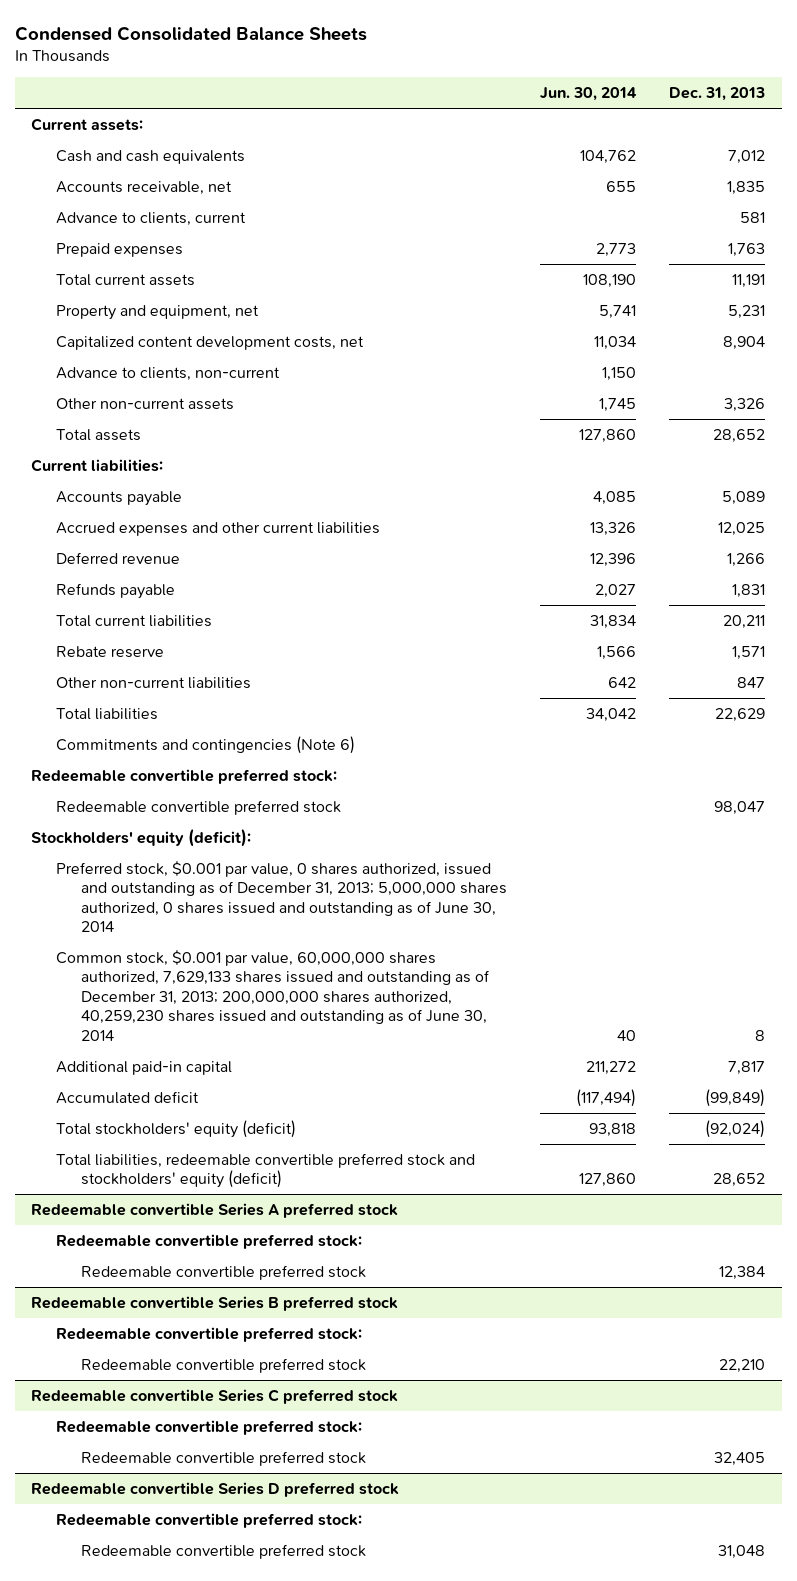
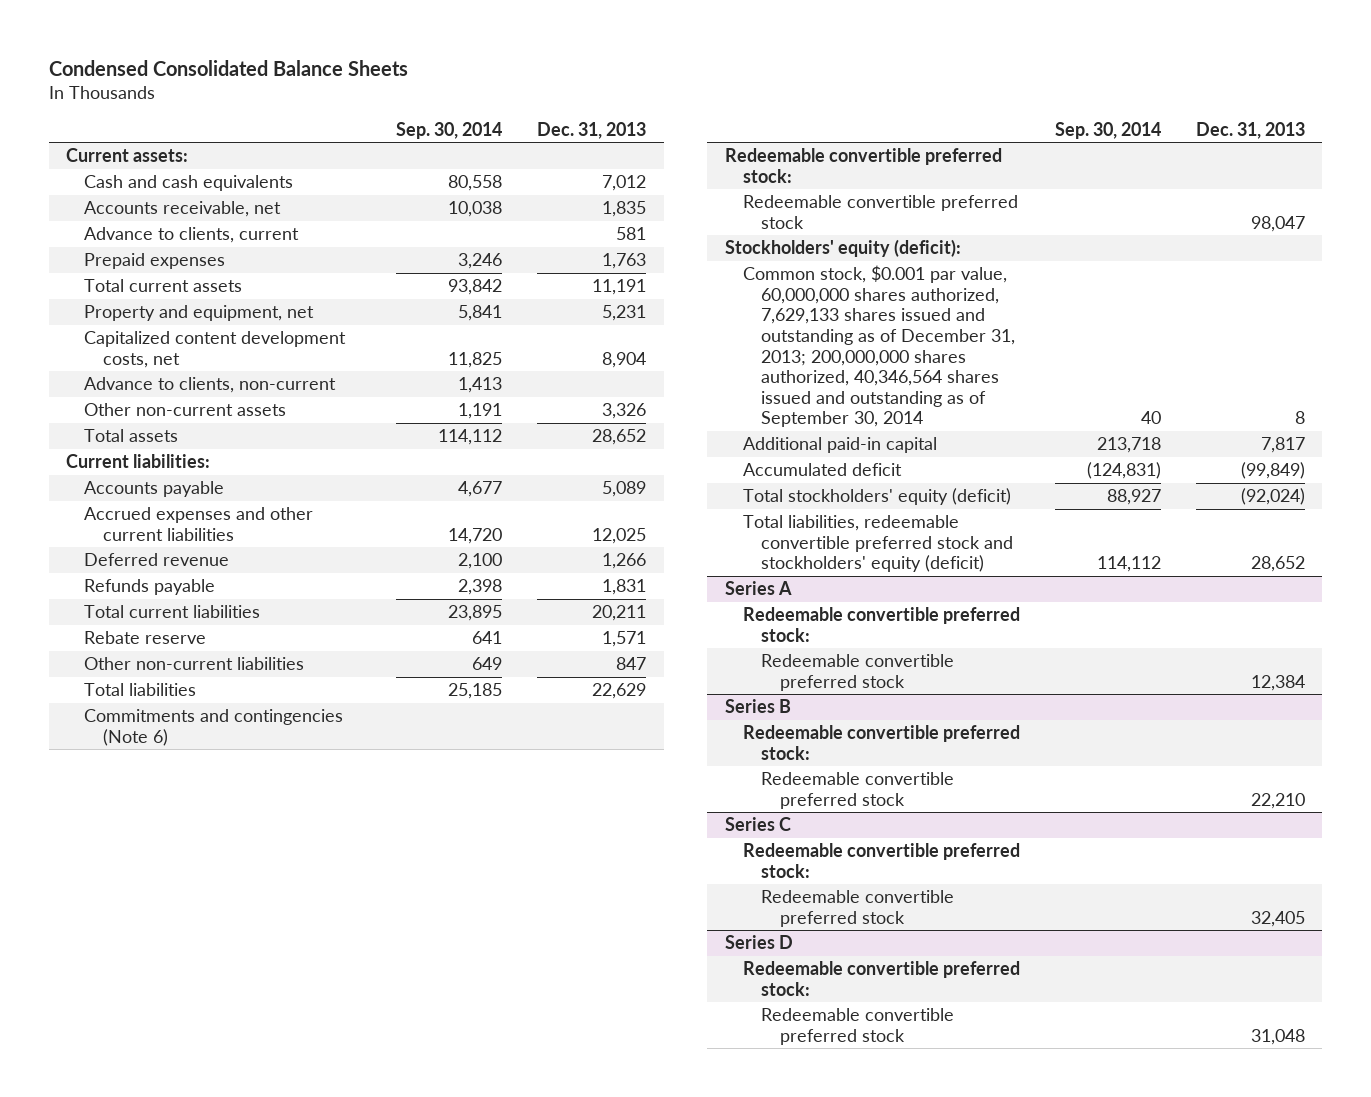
[540,87,638,102] Jun. 30, 2014 -> none
none -> [396,121,503,139] Sep. 30, 2014
[56,860,508,933] Preferred stock, $0.001 par value, 0 shares authorized, issued and outstanding as of December 31, 2013; 5,000,000 shares authorized, 0 shares issued and outstanding as of June 30, 2014 -> none
[56,949,491,1041] Common stock, $0.001 par value, 60,000,000 shares authorized, 7,629,133 shares issued and outstanding as of December 31, 2013; 200,000,000 shares authorized, 40,259,230 shares issued and outstanding as of June 30, 2014 -> [743,265,1016,428] Common stock, $0.001 par value, 60,000,000 shares authorized, 7,629,133 shares issued and outstanding as of December 31, 2013; 200,000,000 shares authorized, 40,346,564 shares issued and outstanding as of September 30, 2014
[31,1202,399,1218] Redeemable convertible Series A preferred stock -> none
none -> [724,581,792,596] Series A
[31,1295,399,1311] Redeemable convertible Series B preferred stock -> none
none -> [724,699,791,714] Series B
[31,1388,399,1404] Redeemable convertible Series C preferred stock -> none
none -> [724,817,791,832] Series C
[31,1481,400,1497] Redeemable convertible Series D preferred stock -> none
none -> [724,935,793,950] Series D

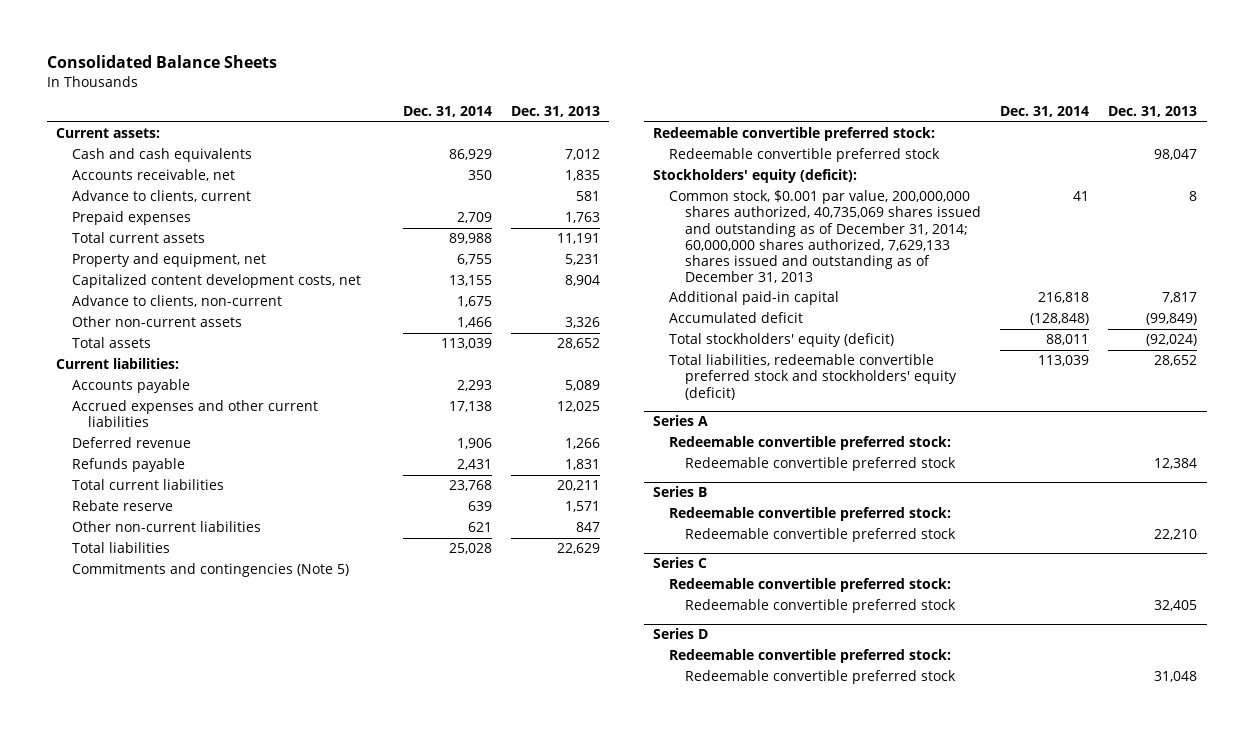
[48,59,408,76] Condensed Consolidated Balance Sheets -> [46,55,277,69] Consolidated Balance Sheets
[396,121,503,139] Sep. 30, 2014 -> none
none -> [402,106,492,118] Dec. 31, 2014
[84,709,344,746] Commitments and contingencies (Note 6) -> [71,563,349,578] Commitments and contingencies (Note 5)
[743,265,1016,428] Common stock, $0.001 par value, 60,000,000 shares authorized, 7,629,133 shares issued and outstanding as of December 31, 2013; 200,000,000 shares authorized, 40,346,564 shares issued and outstanding as of September 30, 2014 -> [669,190,982,283] Common stock, $0.001 par value, 200,000,000 shares authorized, 40,735,069 shares issued and outstanding as of December 31, 2014; 60,000,000 shares authorized, 7,629,133 shares issued and outstanding as of December 31, 2013

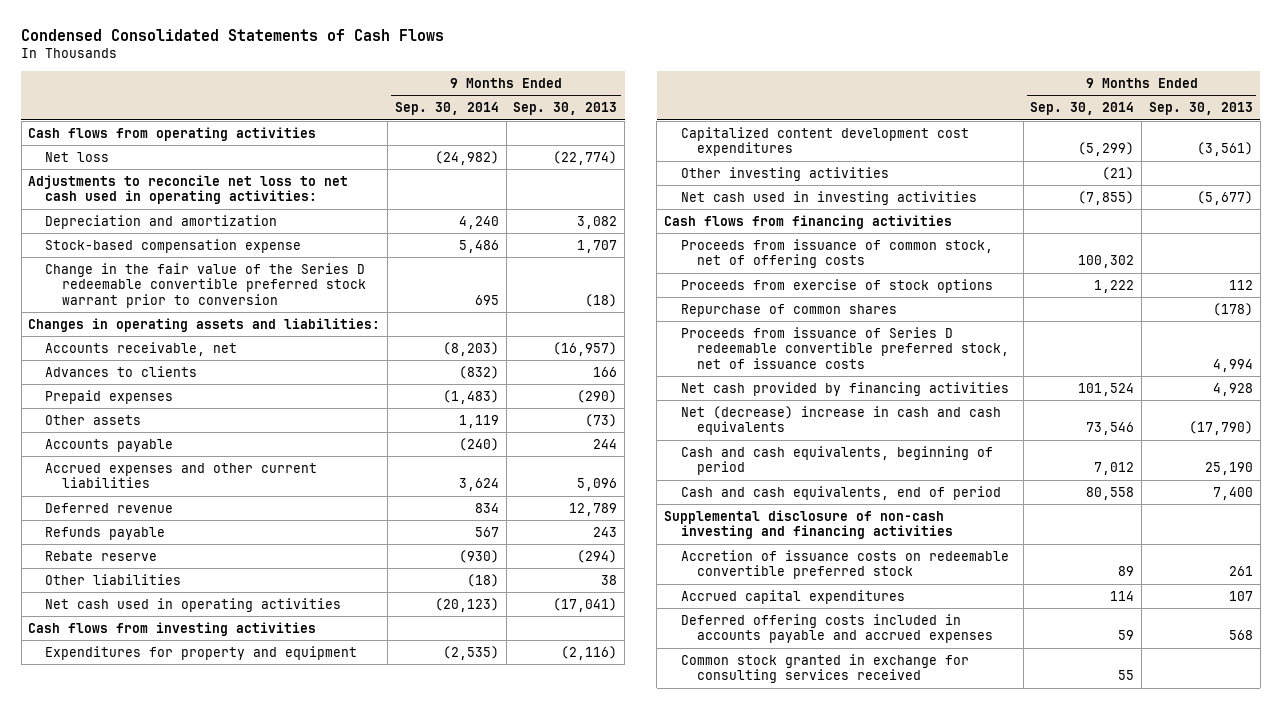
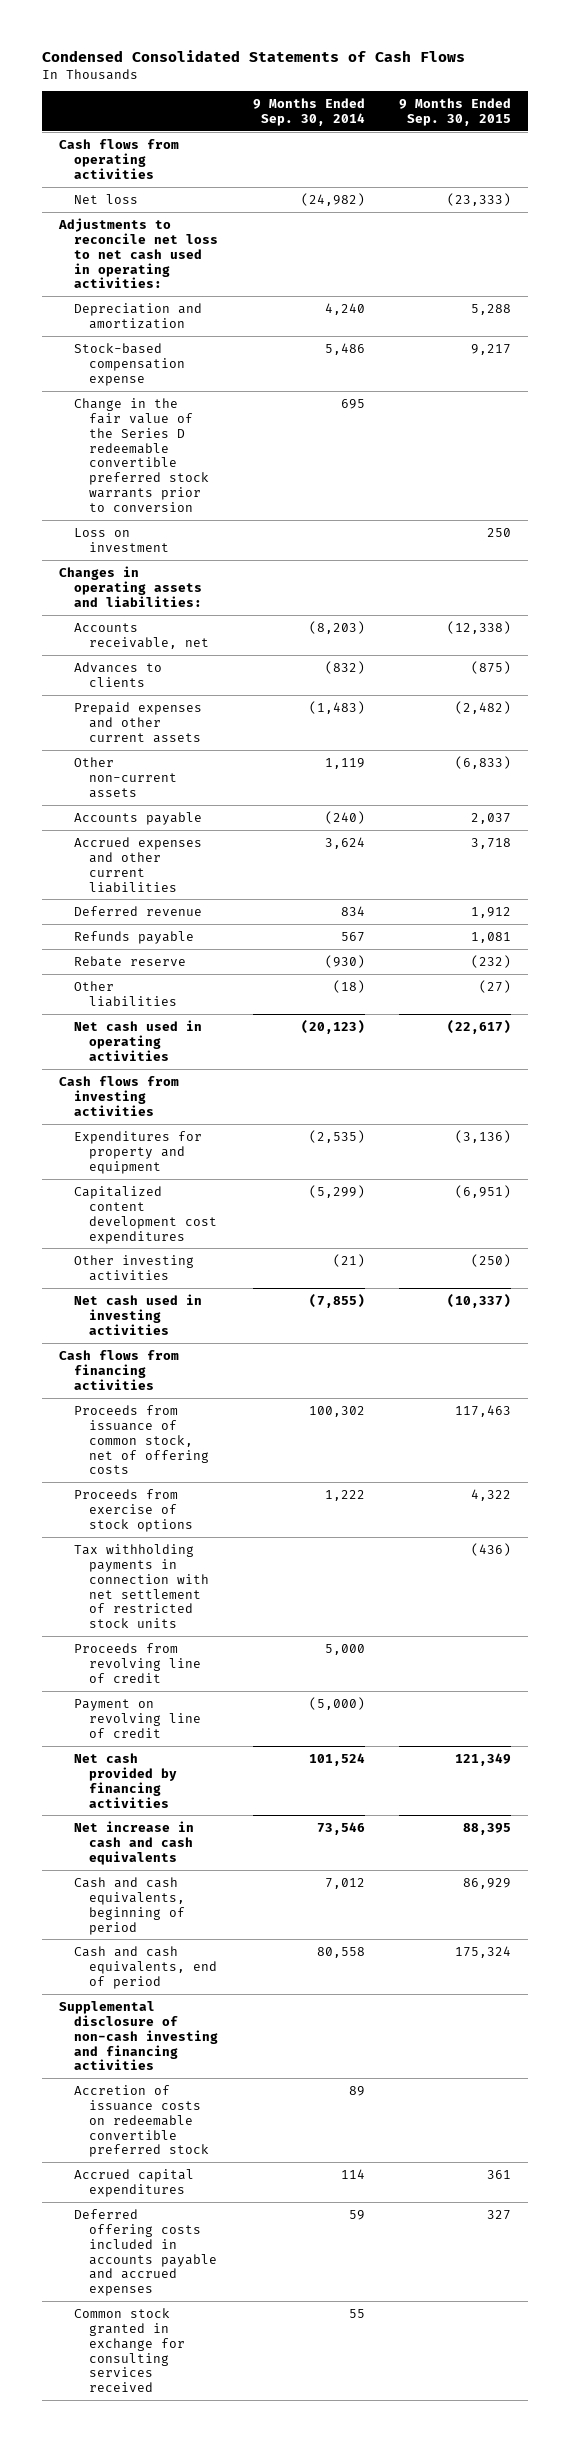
[513,102,618,116] Sep. 30, 2013 -> none
none -> [399,98,512,126] 9 Months Ended Sep. 30, 2015
[45,262,366,308] Change in the fair value of the Series D redeemable convertible preferred stock warrant prior to conversion -> [74,397,209,513] Change in the fair value of the Series D redeemable convertible preferred stock warrants prior to conversion
none -> [74,527,169,552] Loss on investment
[45,389,174,404] Prepaid expenses -> [74,701,203,743] Prepaid expenses and other current assets
[45,414,142,425] Other assets -> [74,756,177,798] Other non-current assets
[680,303,897,317] Repurchase of common shares -> none
[680,326,1010,369] Proceeds from issuance of Series D redeemable convertible preferred stock, net of issuance costs -> none
none -> [74,1543,209,1629] Tax withholding payments in connection with net settlement of restricted stock units
none -> [74,1642,201,1683] Proceeds from revolving line of credit
none -> [74,1698,201,1738] Payment on revolving line of credit
[680,405,1001,436] Net (decrease) increase in cash and cash equivalents -> [74,1820,195,1865] Net increase in cash and cash equivalents

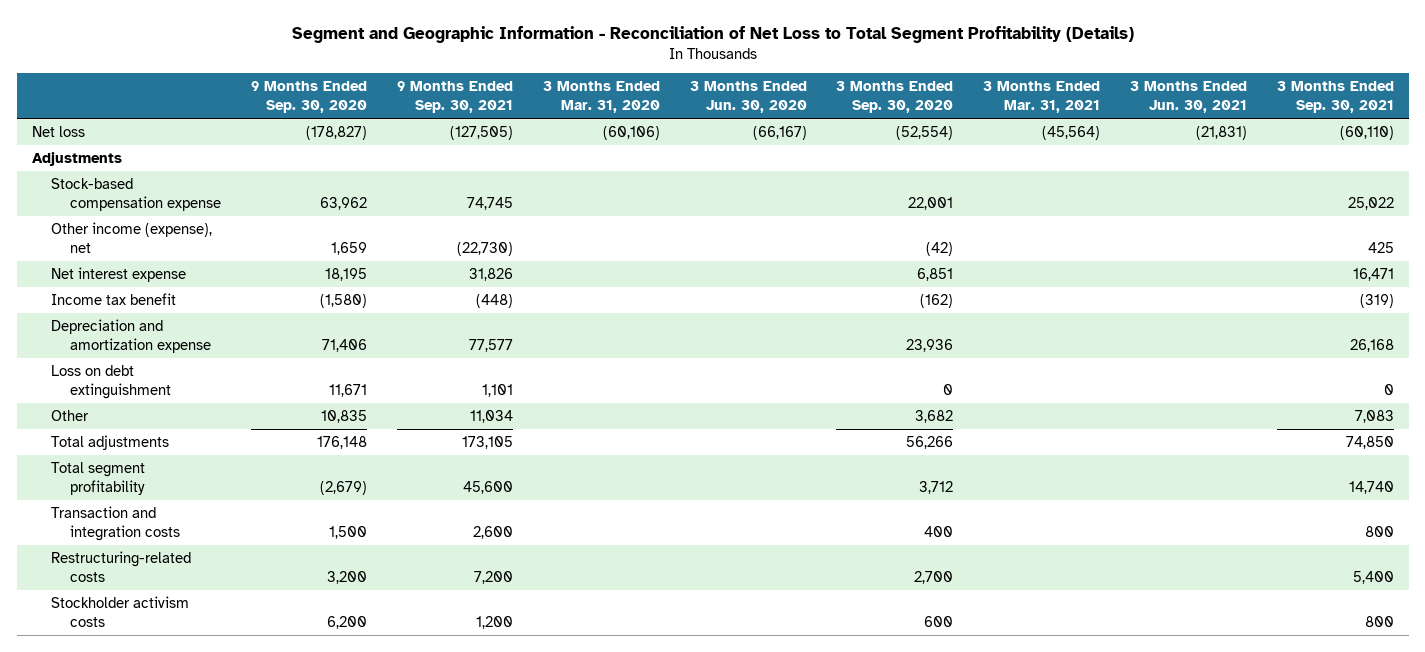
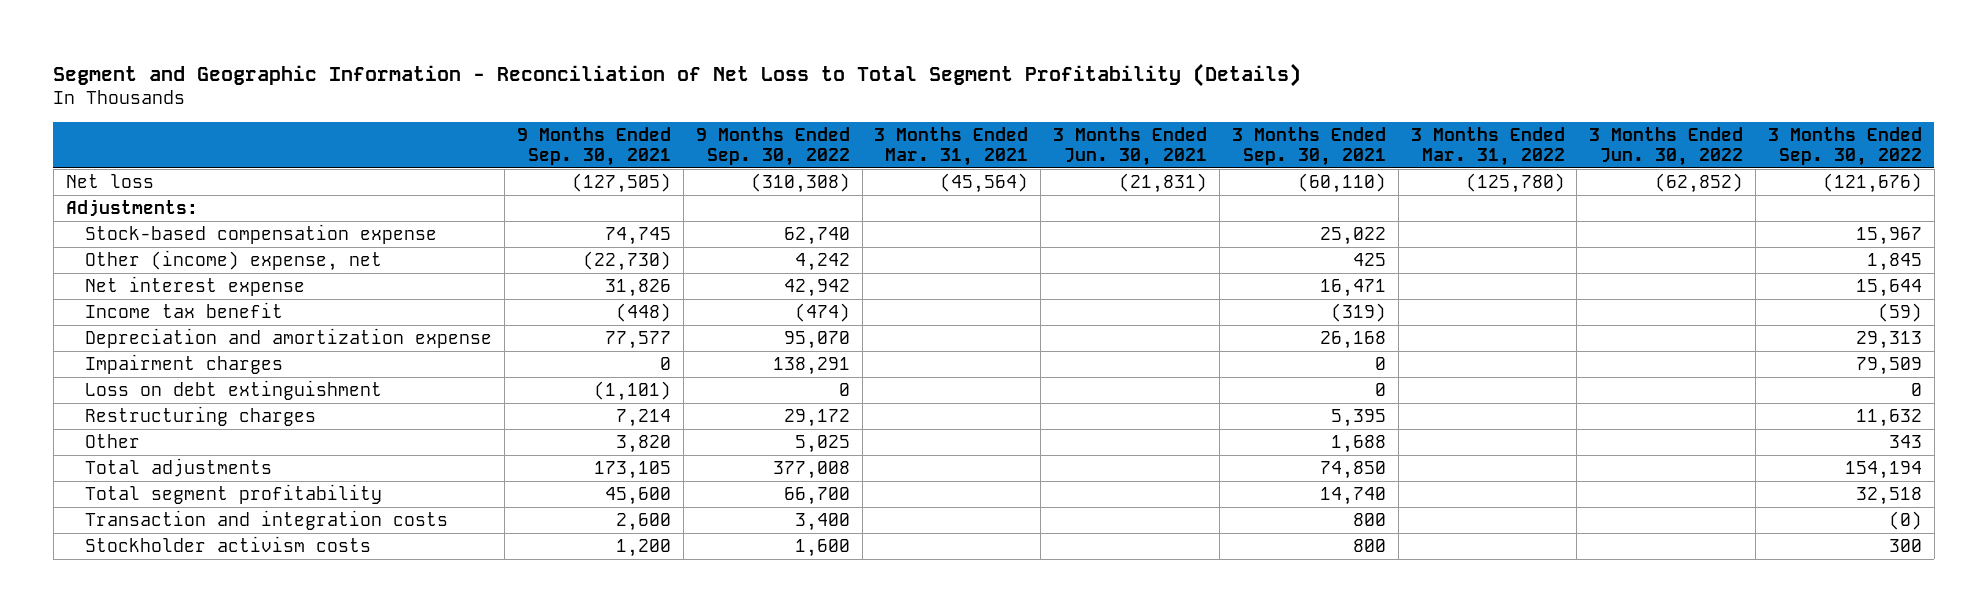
[250,81,367,114] 9 Months Ended Sep. 30, 2020 -> none
[542,81,660,114] 3 Months Ended Mar. 31, 2020 -> none
[689,81,807,114] 3 Months Ended Jun. 30, 2020 -> none
[836,81,954,114] 3 Months Ended Sep. 30, 2020 -> none
none -> [695,126,850,167] 9 Months Ended Sep. 30, 2022
none -> [1410,126,1565,167] 3 Months Ended Mar. 31, 2022
none -> [1589,126,1744,167] 3 Months Ended Jun. 30, 2022
none -> [1767,126,1922,167] 3 Months Ended Sep. 30, 2022
[31,152,122,167] Adjustments -> [65,198,198,217] Adjustments:
[50,222,212,253] Other income (expense), net -> [85,249,383,271] Other (income) expense, net
none -> [85,353,284,374] Impairment charges
[481,383,513,397] 1,101 -> [593,380,671,401] (1,101)
none -> [85,405,317,426] Restructuring charges
[469,410,513,424] 11,034 -> [615,434,671,453] 3,820
[1354,410,1394,424] 7,083 -> [1330,434,1386,453] 1,688
[50,551,191,582] Restructuring-related costs -> none

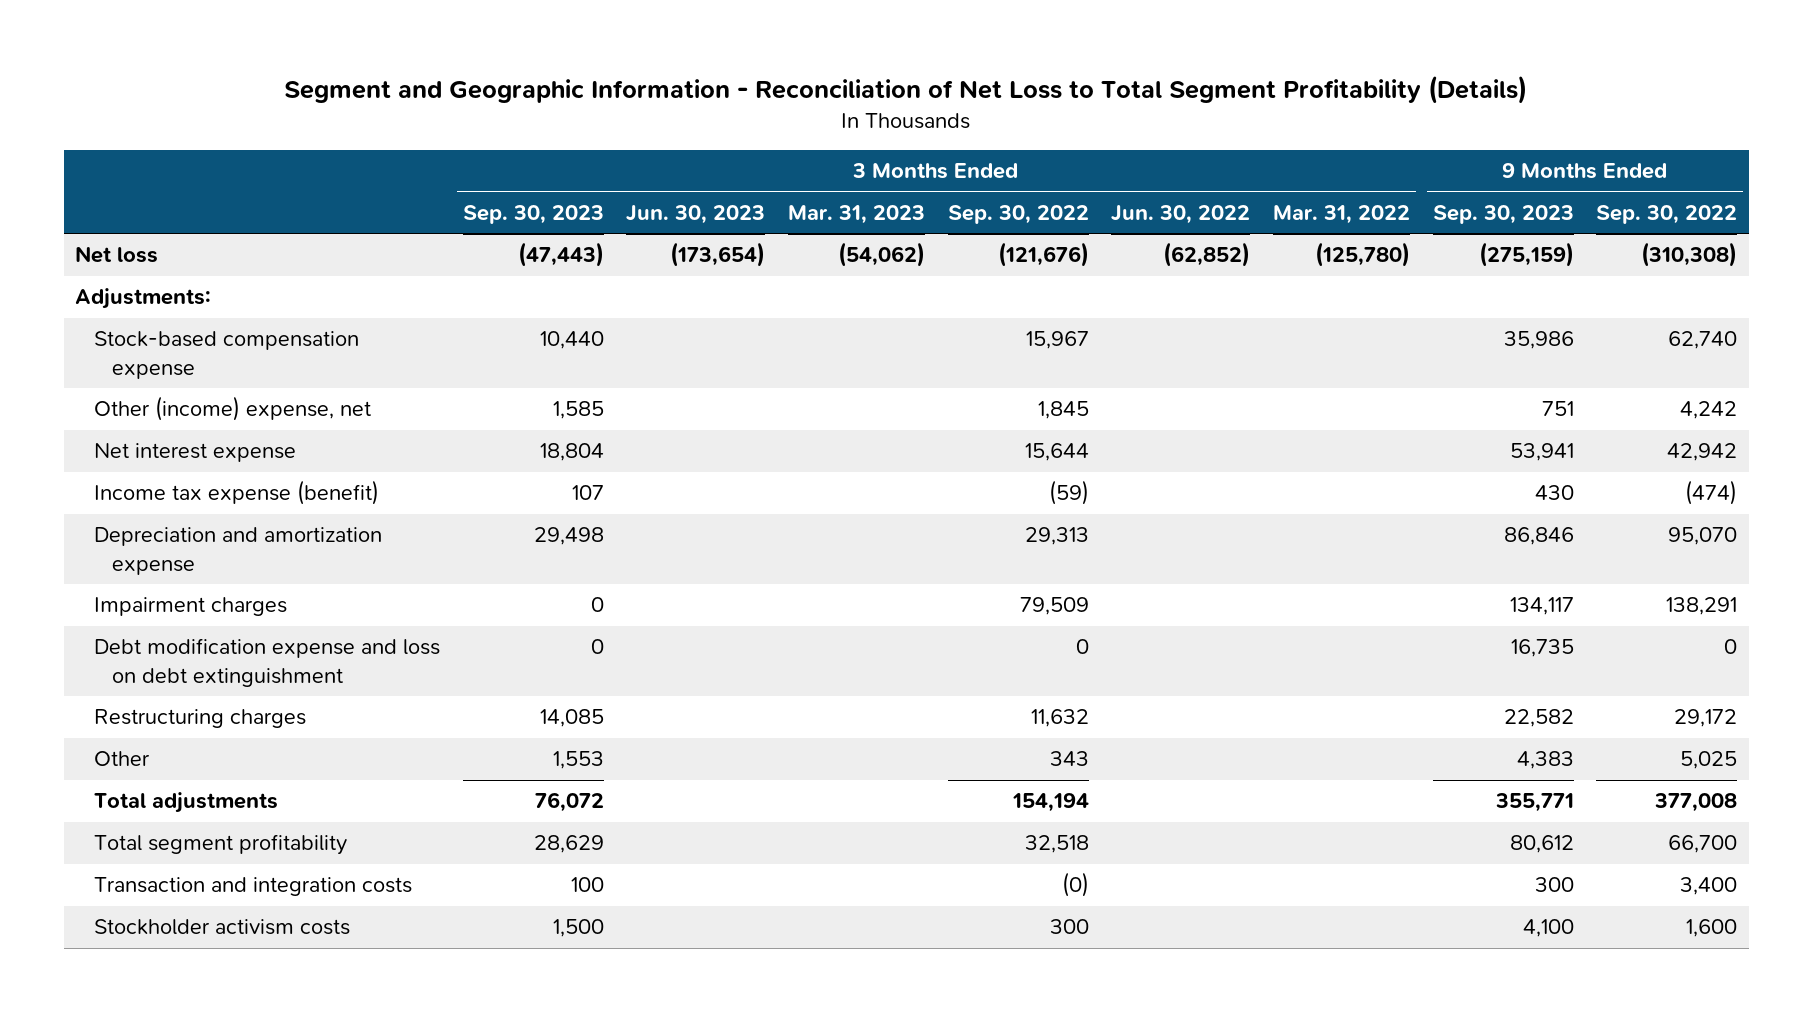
[516,126,671,167] 9 Months Ended Sep. 30, 2021 -> none
[874,126,1029,167] 3 Months Ended Mar. 31, 2021 -> none
[1053,126,1208,167] 3 Months Ended Jun. 30, 2021 -> none
[1231,126,1386,167] 3 Months Ended Sep. 30, 2021 -> none
none -> [462,204,604,224] Sep. 30, 2023
none -> [626,204,766,224] Jun. 30, 2023
none -> [787,204,925,224] Mar. 31, 2023
none -> [1432,204,1574,224] Sep. 30, 2023
[85,301,284,318] Income tax benefit -> [93,480,379,506] Income tax expense (benefit)
[85,379,383,400] Loss on debt extinguishment -> [93,638,440,687] Debt modification expense and loss on debt extinguishment

